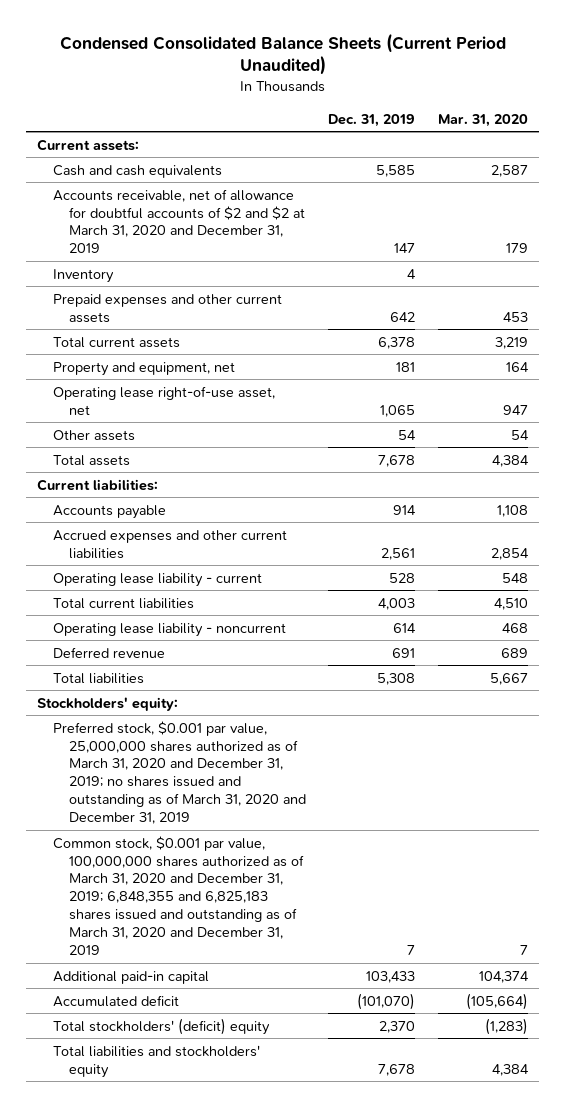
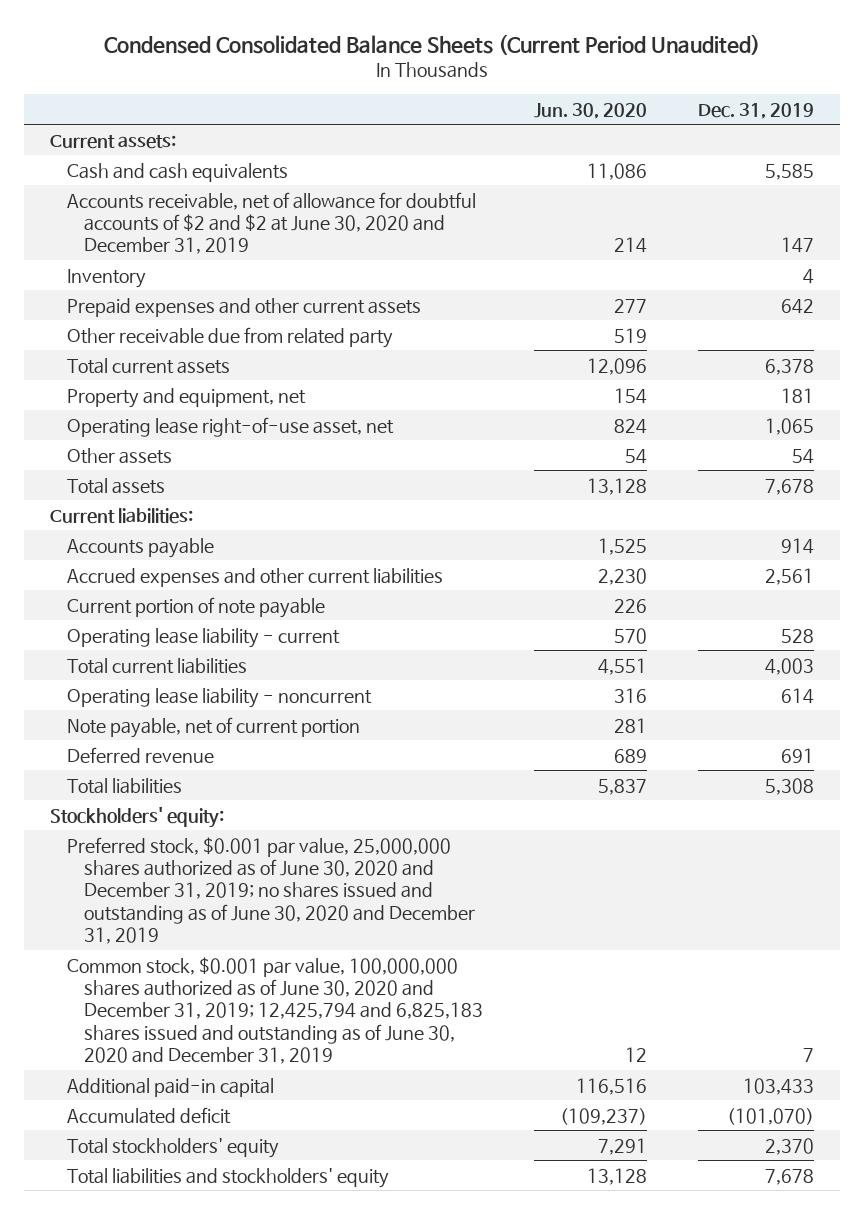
[438,113,529,127] Mar. 31, 2020 -> none
none -> [534,102,648,119] Jun. 30, 2020
[52,188,305,254] Accounts receivable, net of allowance for doubtful accounts of $2 and $2 at March 31, 2020 and December 31, 2019 -> [66,191,476,255] Accounts receivable, net of allowance for doubtful accounts of $2 and $2 at June 30, 2020 and December 31, 2019
none -> [66,326,393,348] Other receivable due from related party
none -> [66,596,325,618] Current portion of note payable
none -> [66,716,360,738] Note payable, net of current portion
[52,720,306,825] Preferred stock, $0.001 par value, 25,000,000 shares authorized as of March 31, 2020 and December 31, 2019; no shares issued and outstanding as of March 31, 2020 and December 31, 2019 -> [66,836,475,945] Preferred stock, $0.001 par value, 25,000,000 shares authorized as of June 30, 2020 and December 31, 2019; no shares issued and outstanding as of June 30, 2020 and December 31, 2019
[52,835,304,956] Common stock, $0.001 par value, 100,000,000 shares authorized as of March 31, 2020 and December 31, 2019; 6,848,355 and 6,825,183 shares issued and outstanding as of March 31, 2020 and December 31, 2019 -> [66,956,483,1065] Common stock, $0.001 par value, 100,000,000 shares authorized as of June 30, 2020 and December 31, 2019; 12,425,794 and 6,825,183 shares issued and outstanding as of June 30, 2020 and December 31, 2019
[52,1017,270,1035] Total stockholders' (deficit) equity -> [66,1137,279,1158] Total stockholders' equity

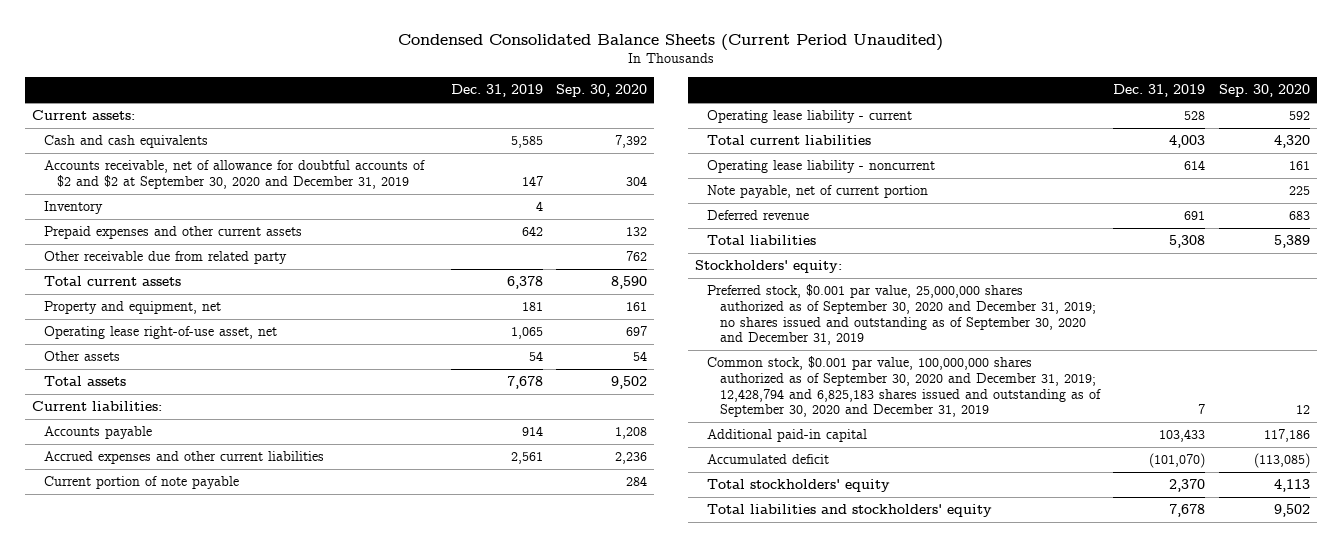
[534,102,648,119] Jun. 30, 2020 -> none
none -> [556,84,648,98] Sep. 30, 2020
[66,191,476,255] Accounts receivable, net of allowance for doubtful accounts of $2 and $2 at June 30, 2020 and December 31, 2019 -> [44,160,426,189] Accounts receivable, net of allowance for doubtful accounts of $2 and $2 at September 30, 2020 and December 31, 2019
[66,836,475,945] Preferred stock, $0.001 par value, 25,000,000 shares authorized as of June 30, 2020 and December 31, 2019; no shares issued and outstanding as of June 30, 2020 and December 31, 2019 -> [707,284,1096,346] Preferred stock, $0.001 par value, 25,000,000 shares authorized as of September 30, 2020 and December 31, 2019; no shares issued and outstanding as of September 30, 2020 and December 31, 2019
[66,956,483,1065] Common stock, $0.001 par value, 100,000,000 shares authorized as of June 30, 2020 and December 31, 2019; 12,425,794 and 6,825,183 shares issued and outstanding as of June 30, 2020 and December 31, 2019 -> [707,356,1101,418] Common stock, $0.001 par value, 100,000,000 shares authorized as of September 30, 2020 and December 31, 2019; 12,428,794 and 6,825,183 shares issued and outstanding as of September 30, 2020 and December 31, 2019

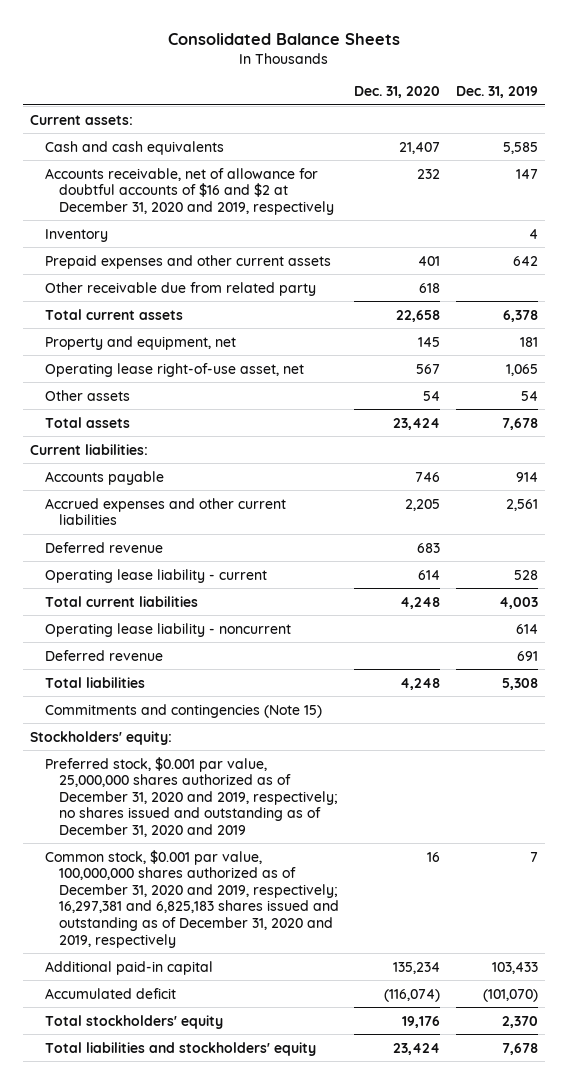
[398,34,944,52] Condensed Consolidated Balance Sheets (Current Period Unaudited) -> [167,32,400,45] Consolidated Balance Sheets
[556,84,648,98] Sep. 30, 2020 -> none
none -> [354,86,441,99] Dec. 31, 2020
[44,160,426,189] Accounts receivable, net of allowance for doubtful accounts of $2 and $2 at September 30, 2020 and December 31, 2019 -> [44,167,335,215] Accounts receivable, net of allowance for doubtful accounts of $16 and $2 at December 31, 2020 and 2019, respectively
[44,476,240,490] Current portion of note payable -> none
none -> [44,541,163,553] Deferred revenue
[707,185,929,199] Note payable, net of current portion -> none
none -> [44,703,322,718] Commitments and contingencies (Note 15)
[707,284,1096,346] Preferred stock, $0.001 par value, 25,000,000 shares authorized as of September 30, 2020 and December 31, 2019; no shares issued and outstanding as of September 30, 2020 and December 31, 2019 -> [44,756,339,837] Preferred stock, $0.001 par value, 25,000,000 shares authorized as of December 31, 2020 and 2019, respectively; no shares issued and outstanding as of December 31, 2020 and 2019
[707,356,1101,418] Common stock, $0.001 par value, 100,000,000 shares authorized as of September 30, 2020 and December 31, 2019; 12,428,794 and 6,825,183 shares issued and outstanding as of September 30, 2020 and December 31, 2019 -> [44,849,340,948] Common stock, $0.001 par value, 100,000,000 shares authorized as of December 31, 2020 and 2019, respectively; 16,297,381 and 6,825,183 shares issued and outstanding as of December 31, 2020 and 2019, respectively

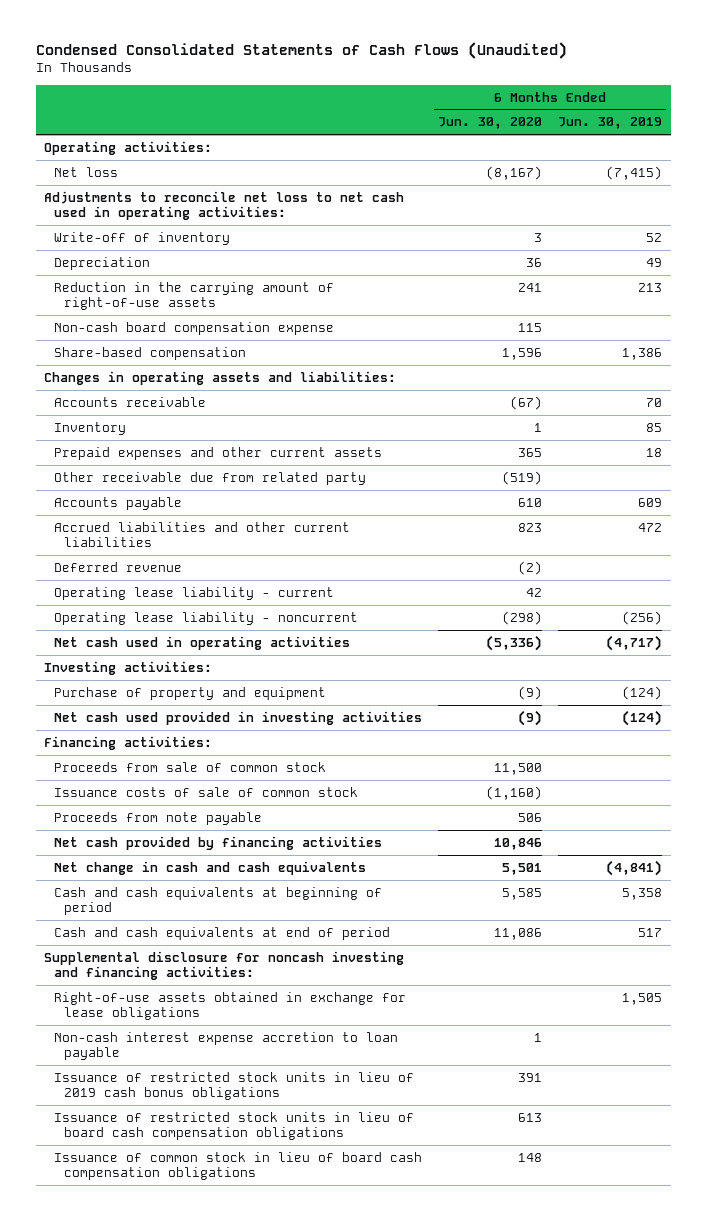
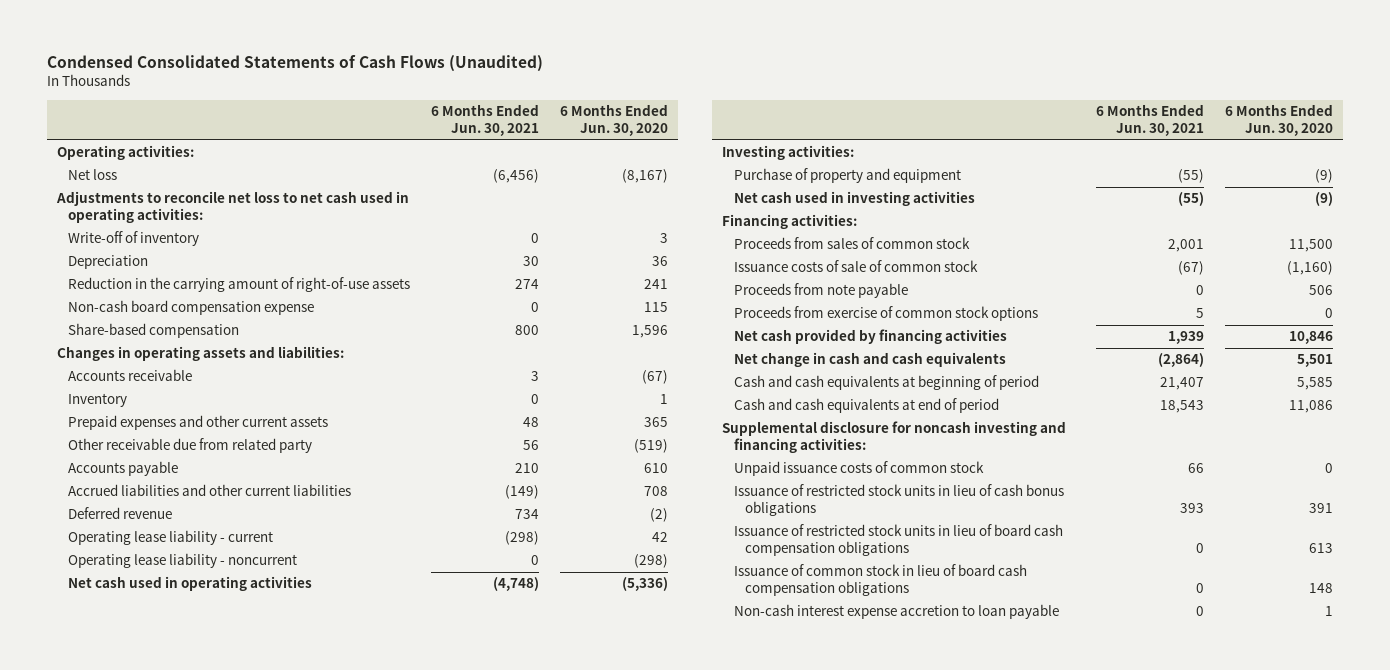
[558,117,663,130] Jun. 30, 2019 -> none
none -> [430,104,539,137] 6 Months Ended Jun. 30, 2021
[518,522,543,532] 823 -> [643,486,668,497] 708
[53,710,422,725] Net cash used provided in investing activities -> [733,191,975,207] Net cash used in investing activities
[53,761,326,772] Proceeds from sale of common stock -> [733,237,970,250] Proceeds from sales of common stock
none -> [733,306,1038,322] Proceeds from exercise of common stock options
[53,991,406,1021] Right-of-use assets obtained in exchange for lease obligations -> none
none -> [733,461,984,477] Unpaid issuance costs of common stock
[53,1071,414,1101] Issuance of restricted stock units in lieu of 2019 cash bonus obligations -> [733,484,1064,517] Issuance of restricted stock units in lieu of cash bonus obligations
[53,1031,398,1061] Non-cash interest expense accretion to loan payable -> [733,604,1059,620] Non-cash interest expense accretion to loan payable

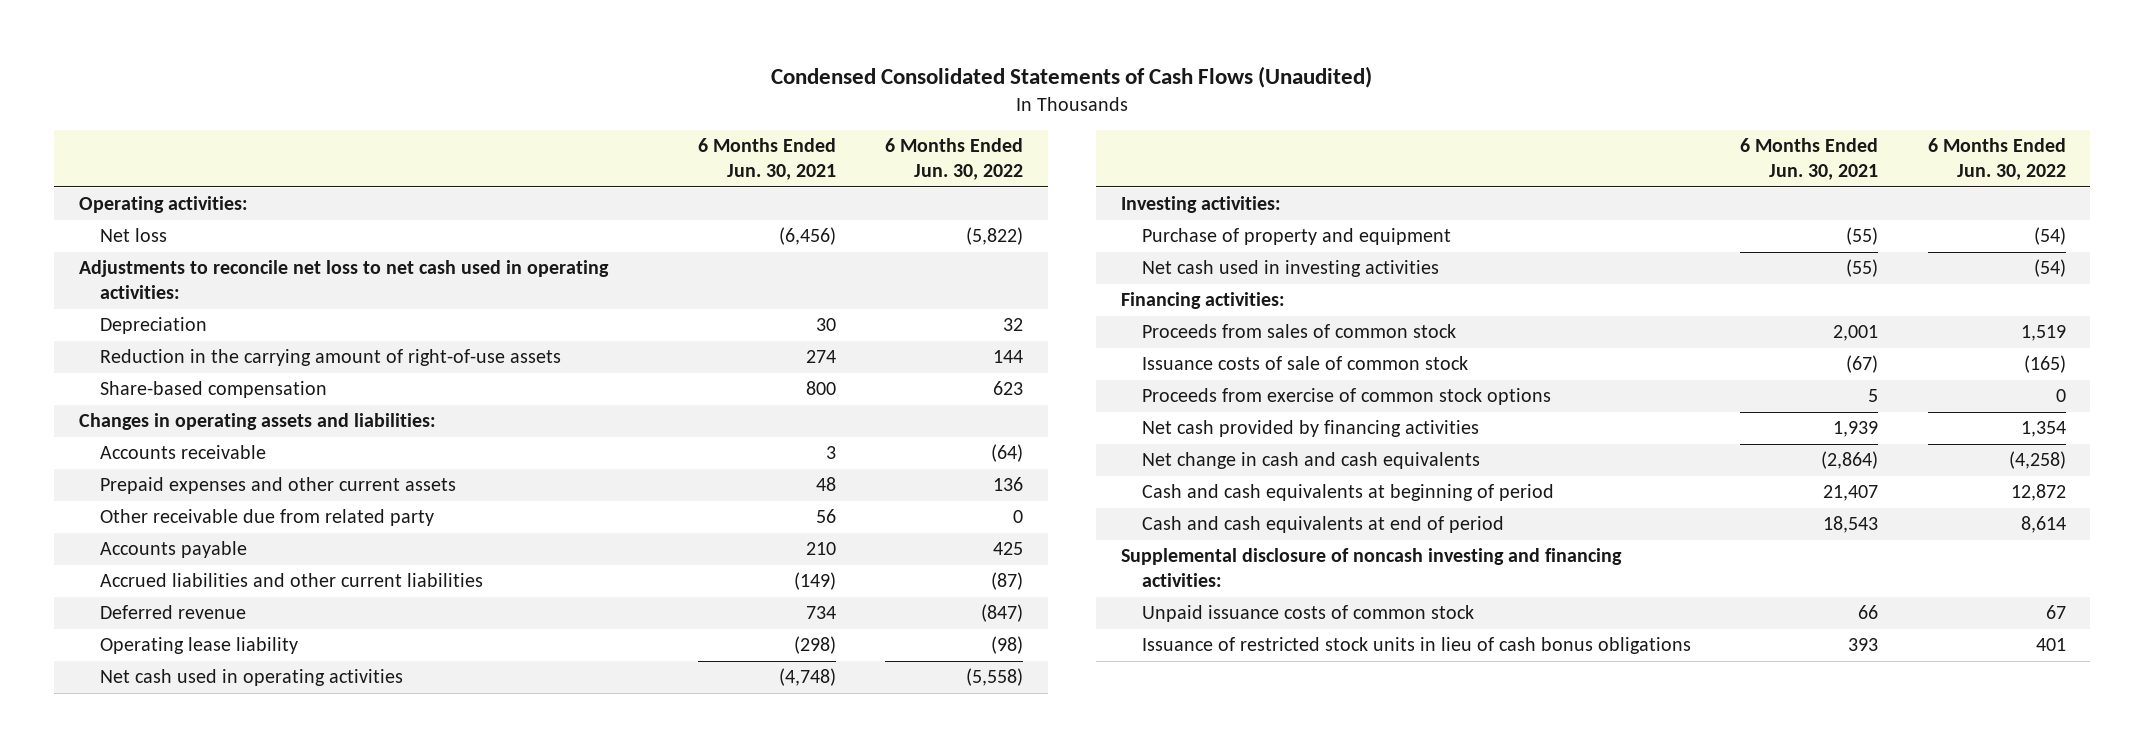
[559,104,668,137] 6 Months Ended Jun. 30, 2020 -> none
none -> [885,138,1024,181] 6 Months Ended Jun. 30, 2022
[68,231,200,247] Write-off of inventory -> none
[68,300,315,316] Non-cash board compensation expense -> none
[68,393,128,408] Inventory -> none
[68,530,274,546] Operating lease liability - current -> none
[68,553,298,569] Operating lease liability - noncurrent -> [99,637,298,655] Operating lease liability
[530,555,539,566] 0 -> [793,636,836,655] (298)
[733,283,908,299] Proceeds from note payable -> none
[722,421,1067,454] Supplemental disclosure for noncash investing and financing activities: -> [1121,548,1623,588] Supplemental disclosure of noncash investing and financing activities:
[733,524,1063,557] Issuance of restricted stock units in lieu of board cash compensation obligations -> none
[733,564,1027,597] Issuance of common stock in lieu of board cash compensation obligations -> none
[733,604,1059,620] Non-cash interest expense accretion to loan payable -> none

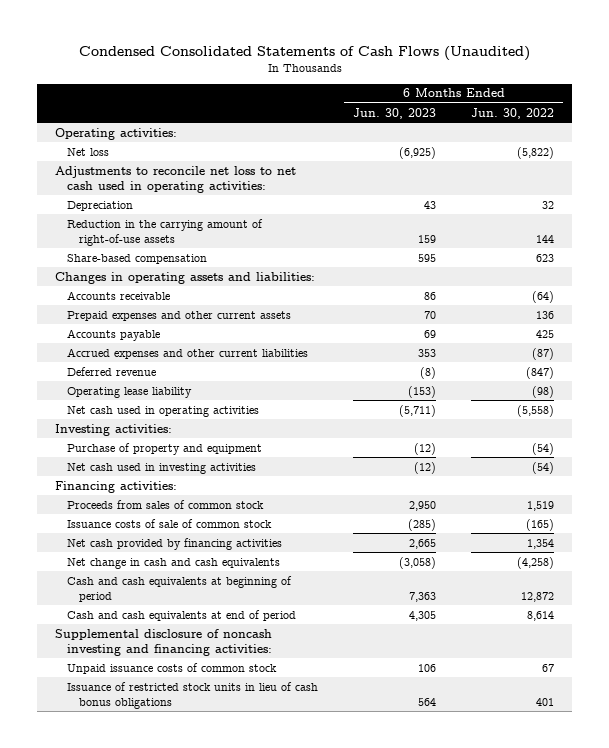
[697,138,836,181] 6 Months Ended Jun. 30, 2021 -> none
none -> [353,107,437,119] Jun. 30, 2023
[99,509,434,527] Other receivable due from related party -> none
[99,573,483,588] Accrued liabilities and other current liabilities -> [66,347,308,359] Accrued expenses and other current liabilities
[1142,388,1552,406] Proceeds from exercise of common stock options -> none

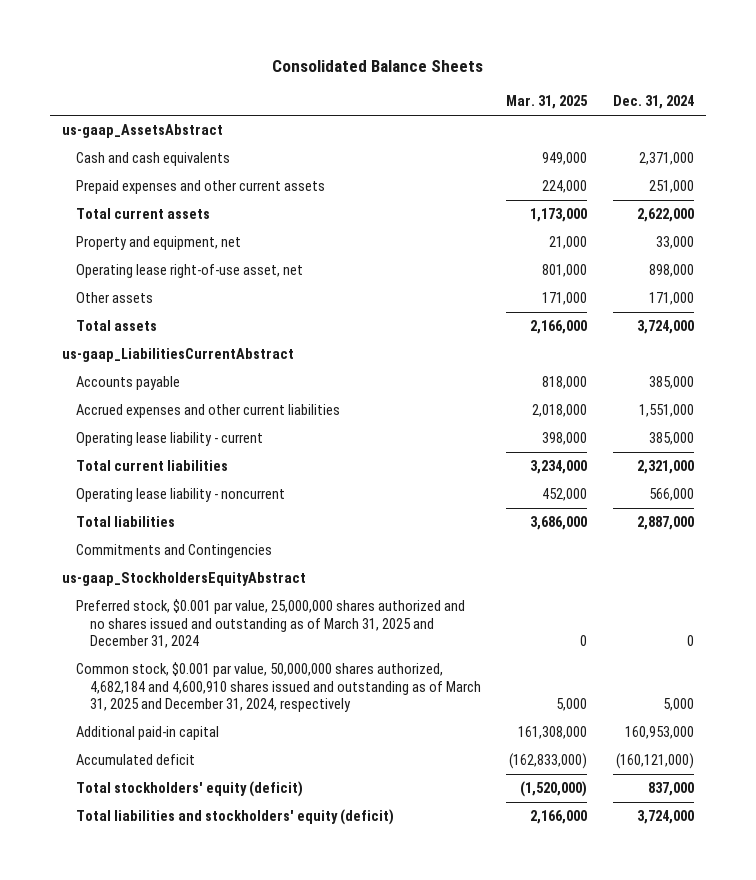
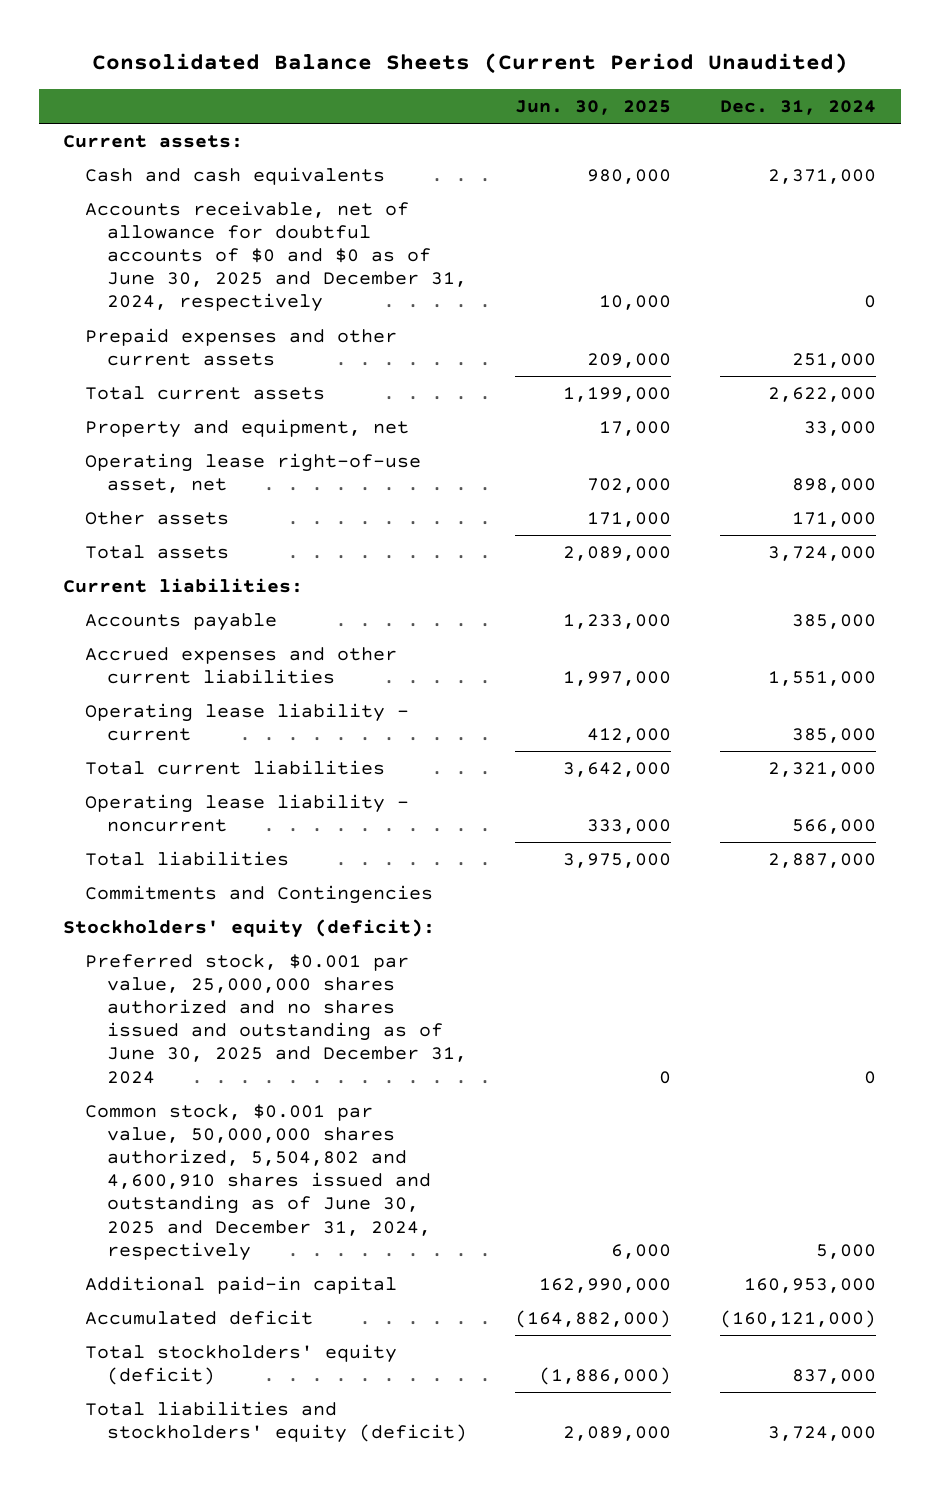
[272,60,484,73] Consolidated Balance Sheets -> [91,53,848,75] Consolidated Balance Sheets (Current Period Unaudited)
[506,95,589,110] Mar. 31, 2025 -> none
none -> [515,100,672,116] Jun. 30, 2025
[62,124,224,139] us-gaap_AssetsAbstract -> none
none -> [63,134,244,148] Current assets:
none -> [84,200,467,313] Accounts receivable, net of allowance for doubtful accounts of $0 and $0 as of June 30, 2025 and December 31, 2024, respectively
[62,348,295,363] us-gaap_LiabilitiesCurrentAbstract -> [63,577,304,593] Current liabilities:
[62,572,307,587] us-gaap_StockholdersEquityAbstract -> [63,918,436,938] Stockholders' equity (deficit):
[76,599,466,648] Preferred stock, $0.001 par value, 25,000,000 shares authorized and no shares issued and outstanding as of March 31, 2025 and December 31, 2024 -> [84,953,467,1084] Preferred stock, $0.001 par value, 25,000,000 shares authorized and no shares issued and outstanding as of June 30, 2025 and December 31, 2024
[76,662,481,712] Common stock, $0.001 par value, 50,000,000 shares authorized, 4,682,184 and 4,600,910 shares issued and outstanding as of March 31, 2025 and December 31, 2024, respectively -> [84,1103,431,1261] Common stock, $0.001 par value, 50,000,000 shares authorized, 5,504,802 and 4,600,910 shares issued and outstanding as of June 30, 2025 and December 31, 2024, respectively

